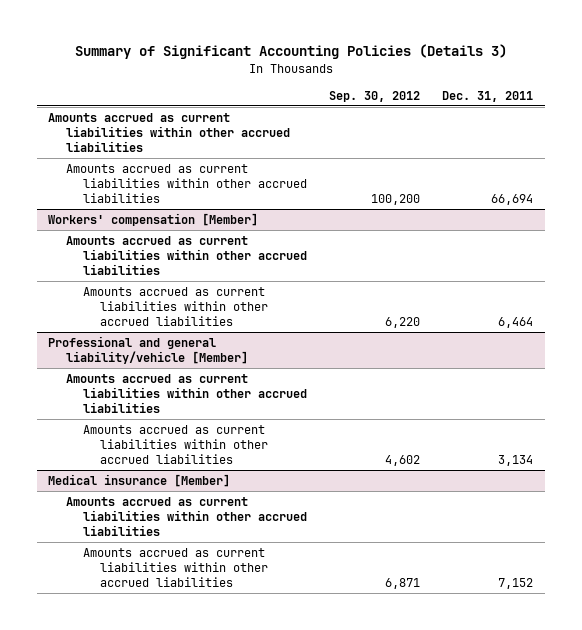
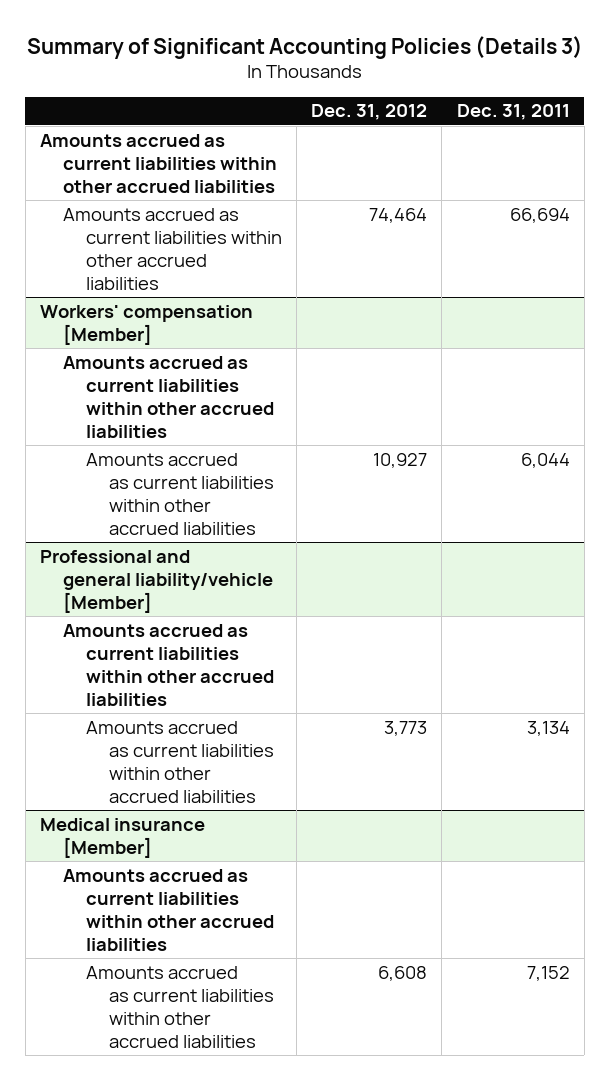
[328,90,420,102] Sep. 30, 2012 -> none
none -> [311,104,428,121] Dec. 31, 2012
[498,316,534,328] 6,464 -> [520,452,570,468] 6,044

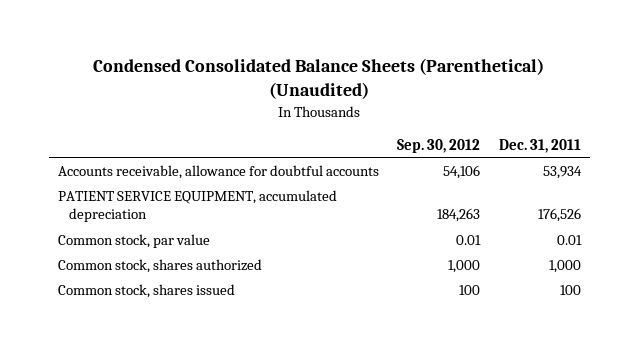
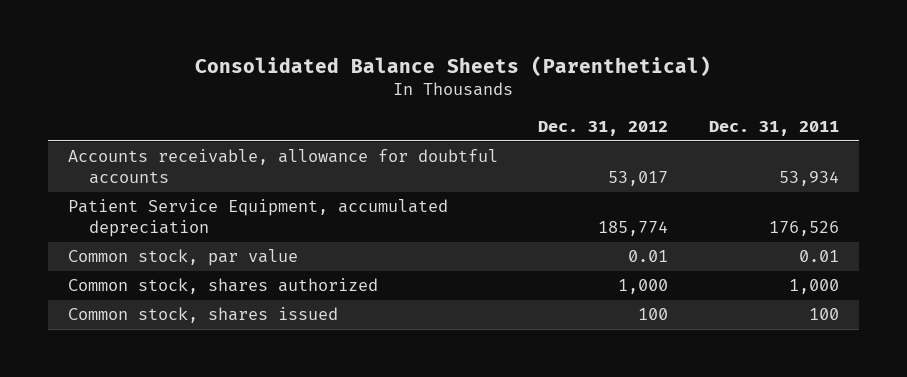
[93,58,545,100] Condensed Consolidated Balance Sheets (Parenthetical) (Unaudited) -> [195,56,712,78] Consolidated Balance Sheets (Parenthetical)
[397,138,481,153] Sep. 30, 2012 -> none
none -> [538,120,669,136] Dec. 31, 2012
[57,189,337,223] PATIENT SERVICE EQUIPMENT, accumulated depreciation -> [68,199,449,238] Patient Service Equipment, accumulated depreciation

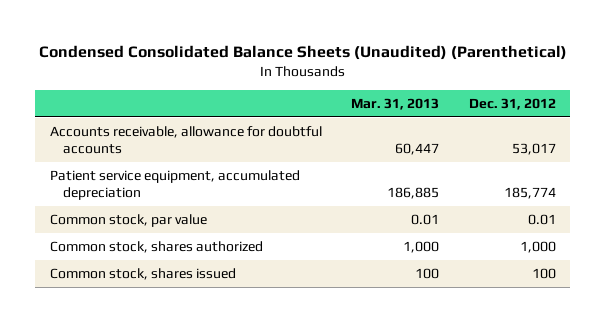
[195,56,712,78] Consolidated Balance Sheets (Parenthetical) -> [38,44,567,60] Condensed Consolidated Balance Sheets (Unaudited) (Parenthetical)
[708,120,839,136] Dec. 31, 2011 -> none
none -> [351,97,440,110] Mar. 31, 2013
[68,199,449,238] Patient Service Equipment, accumulated depreciation -> [50,170,301,200] Patient service equipment, accumulated depreciation

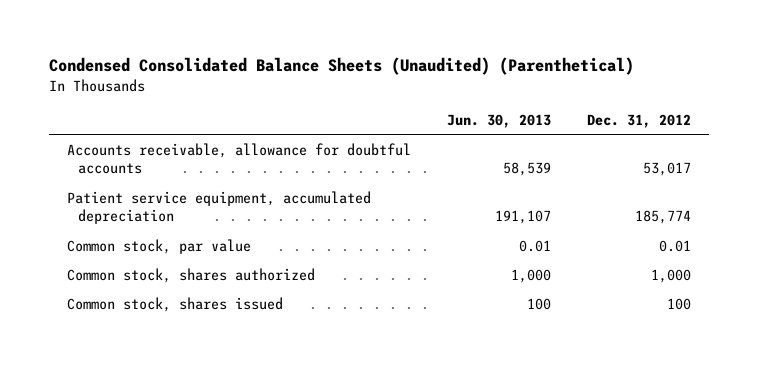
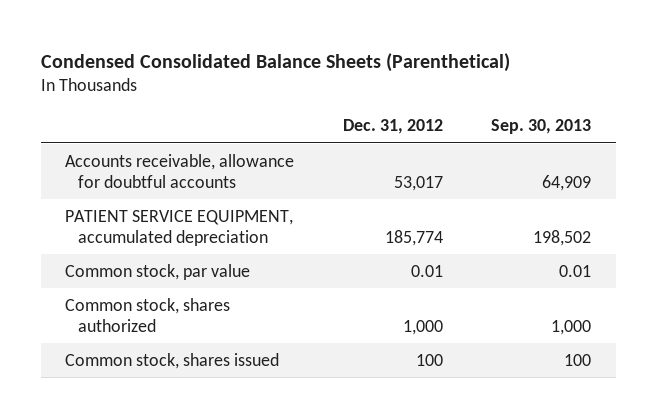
[49,57,635,76] Condensed Consolidated Balance Sheets (Unaudited) (Parenthetical) -> [40,52,510,72] Condensed Consolidated Balance Sheets (Parenthetical)
[447,113,552,128] Jun. 30, 2013 -> none
none -> [491,119,592,135] Sep. 30, 2013
[67,190,372,225] Patient service equipment, accumulated depreciation -> [65,209,294,246] PATIENT SERVICE EQUIPMENT, accumulated depreciation

